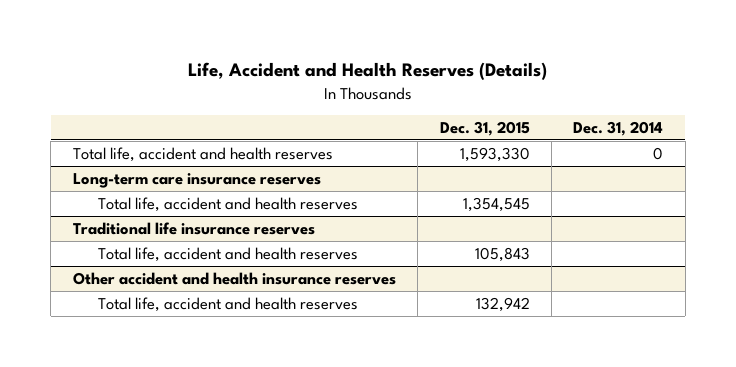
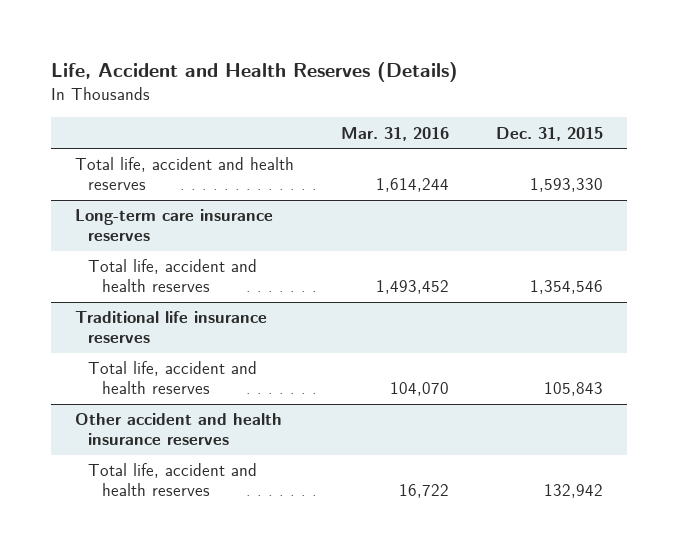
[573,121,664,137] Dec. 31, 2014 -> none
none -> [341,126,450,141] Mar. 31, 2016
[462,196,530,212] 1,354,545 -> [530,280,604,295] 1,354,546

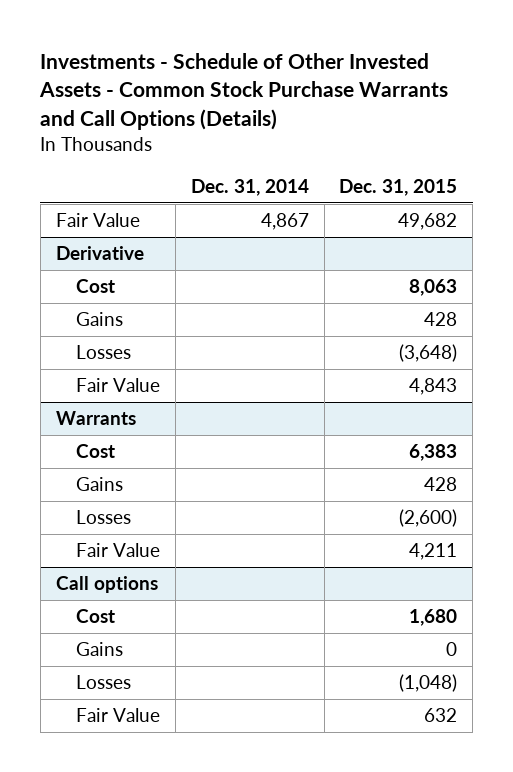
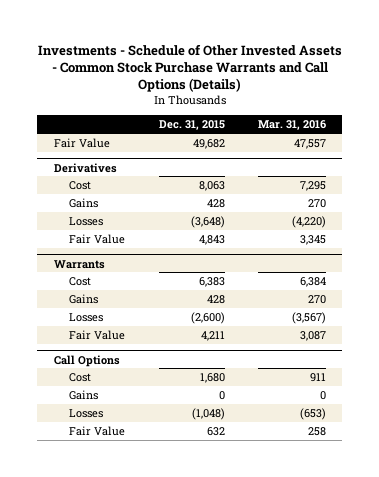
[190,178,309,196] Dec. 31, 2014 -> none
none -> [257,120,326,131] Mar. 31, 2016
[55,246,144,261] Derivative -> [53,162,117,173] Derivatives
[55,576,158,594] Call options -> [53,354,120,367] Call Options

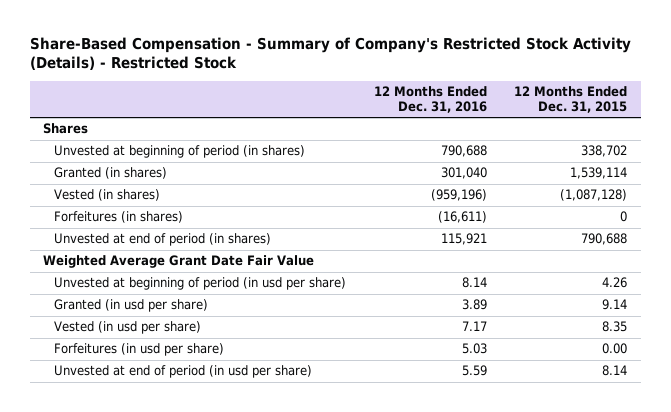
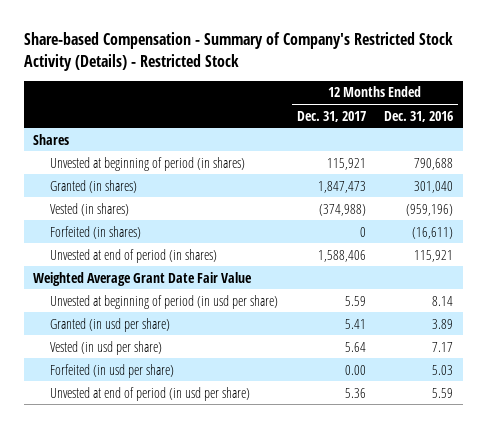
[29,36,631,71] Share-Based Compensation - Summary of Company's Restricted Stock Activity (Details) - Restricted Stock -> [23,32,453,71] Share-based Compensation - Summary of Company's Restricted Stock Activity (Details) - Restricted Stock
[514,86,628,114] 12 Months Ended Dec. 31, 2015 -> none
none -> [296,110,366,122] Dec. 31, 2017
[54,211,184,224] Forfeitures (in shares) -> [49,225,141,239] Forfeited (in shares)
[54,343,225,357] Forfeitures (in usd per share) -> [49,363,174,378] Forfeited (in usd per share)

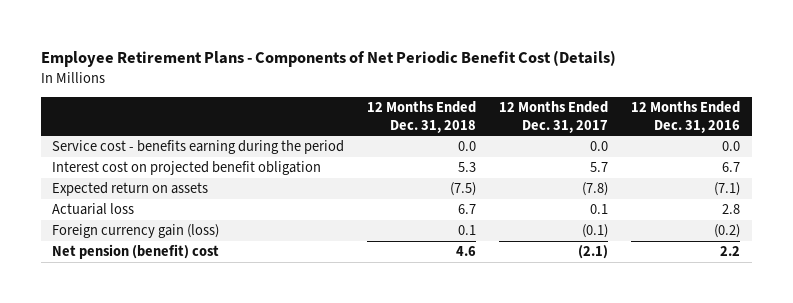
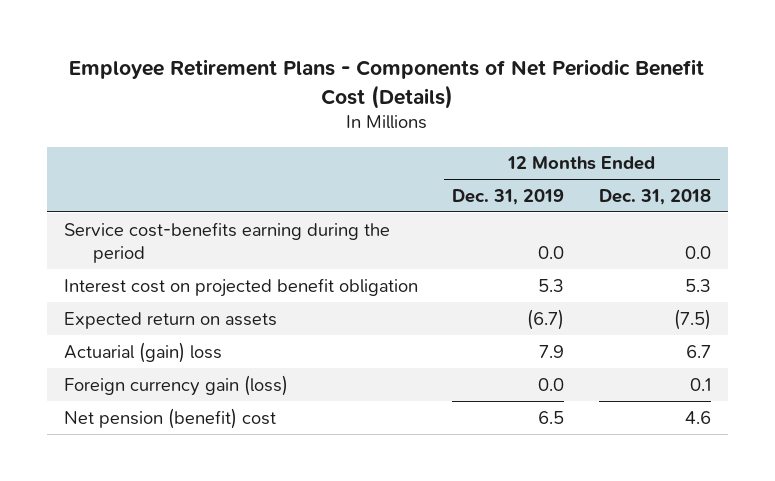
[499,101,609,133] 12 Months Ended Dec. 31, 2017 -> none
[631,101,741,133] 12 Months Ended Dec. 31, 2016 -> none
none -> [452,188,565,205] Dec. 31, 2019
[52,140,345,155] Service cost - benefits earning during the period -> [63,221,390,263] Service cost-benefits earning during the period
[52,203,135,216] Actuarial loss -> [63,341,222,363] Actuarial (gain) loss

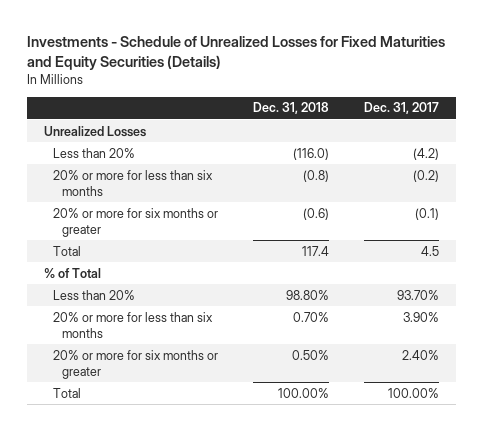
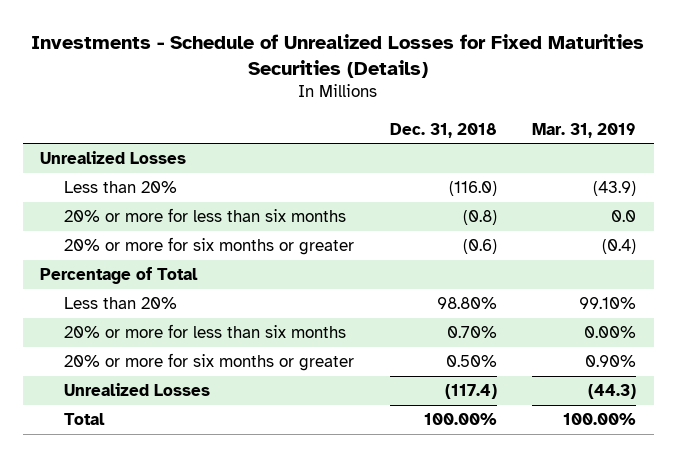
[27,35,446,70] Investments - Schedule of Unrealized Losses for Fixed Maturities and Equity Securities (Details) -> [31,33,645,78] Investments - Schedule of Unrealized Losses for Fixed Maturities Securities (Details)
[363,102,439,115] Dec. 31, 2017 -> none
none -> [532,122,637,138] Mar. 31, 2019
[53,245,82,256] Total -> none
[44,267,102,278] % of Total -> [40,267,199,285] Percentage of Total
none -> [64,383,211,397] Unrealized Losses

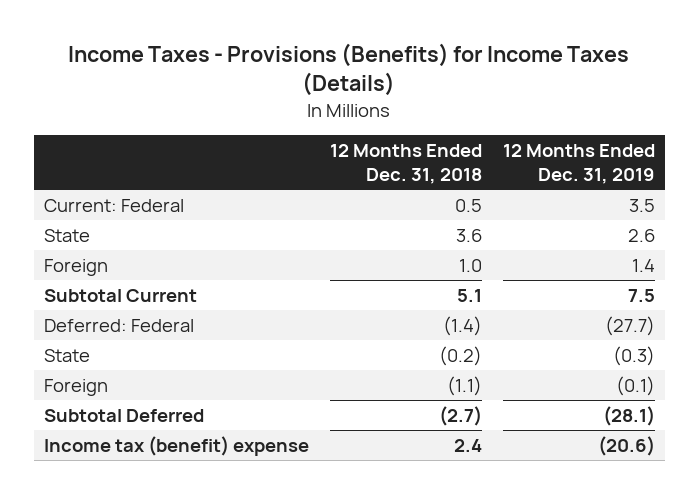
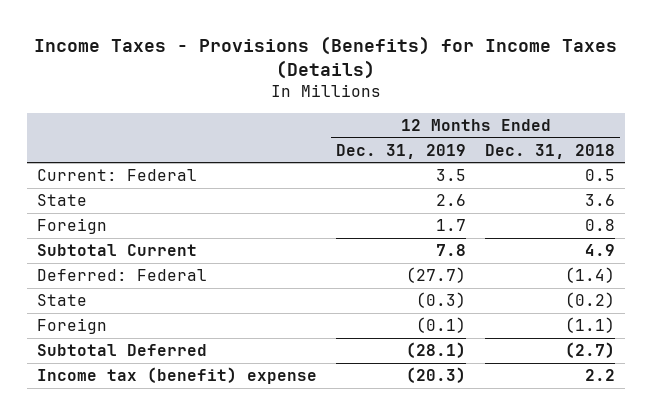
[458,258,482,272] 1.0 -> [585,219,616,232] 0.8
[631,258,655,272] 1.4 -> [435,219,466,232] 1.7
[456,288,482,302] 5.1 -> [585,244,616,257] 4.9
[627,288,655,302] 7.5 -> [435,244,466,257] 7.8
[453,438,482,452] 2.4 -> [585,369,616,382] 2.2
[597,435,655,456] (20.6) -> [405,367,466,384] (20.3)

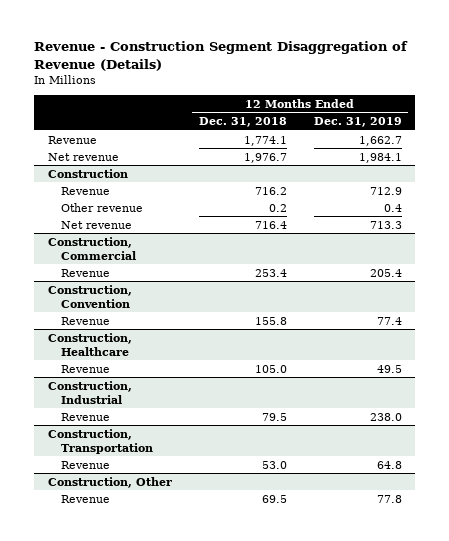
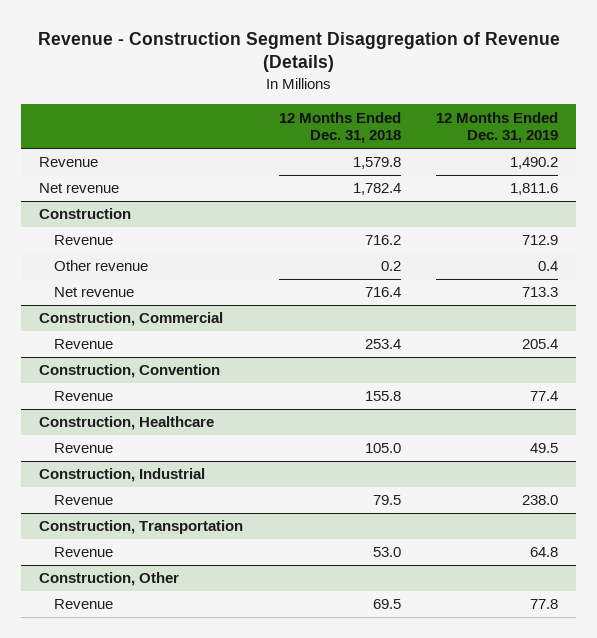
[243,135,287,146] 1,774.1 -> [352,157,401,170] 1,579.8
[358,135,402,146] 1,662.7 -> [510,157,559,170] 1,490.2
[243,152,287,163] 1,976.7 -> [352,183,401,196] 1,782.4
[358,152,402,163] 1,984.1 -> [510,183,559,196] 1,811.6

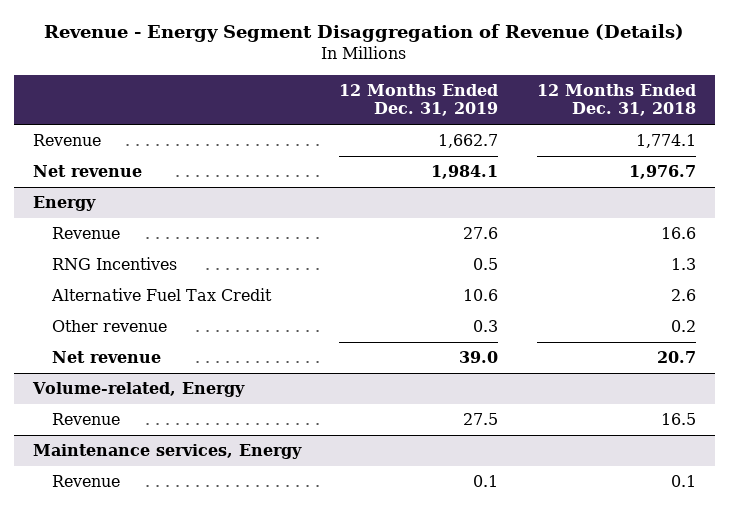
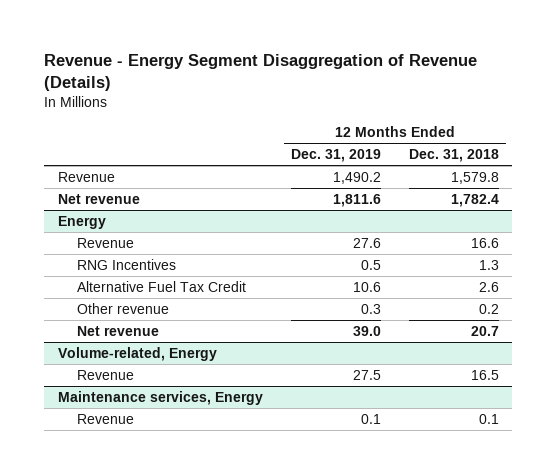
[438,133,499,148] 1,662.7 -> [332,171,381,184] 1,490.2
[635,133,696,148] 1,774.1 -> [450,171,499,184] 1,579.8
[431,164,499,179] 1,984.1 -> [332,193,381,207] 1,811.6
[628,164,696,179] 1,976.7 -> [450,193,499,207] 1,782.4

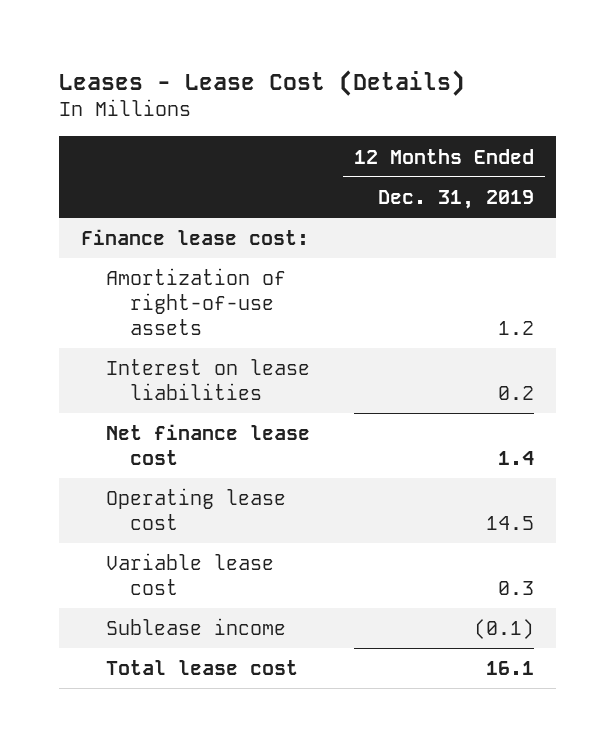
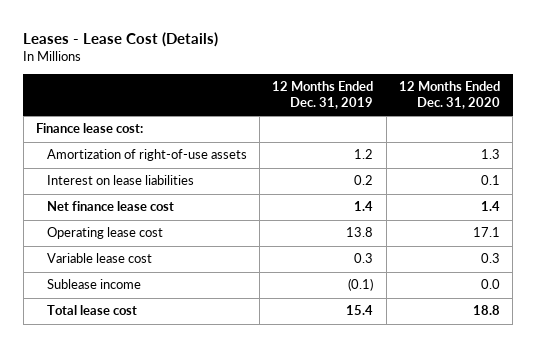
none -> [398,81,500,109] 12 Months Ended Dec. 31, 2020
[485,516,534,531] 14.5 -> [346,227,374,238] 13.8
[485,661,534,676] 16.1 -> [346,305,374,316] 15.4

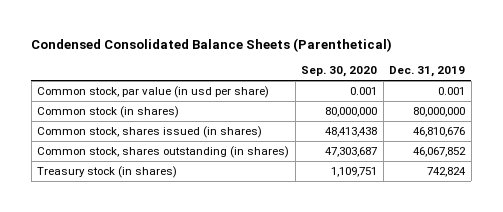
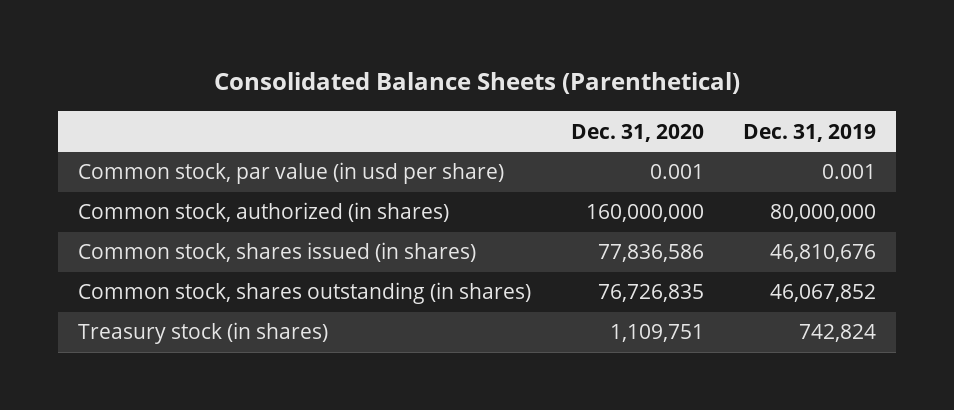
[31,38,393,53] Condensed Consolidated Balance Sheets (Parenthetical) -> [214,72,741,95] Consolidated Balance Sheets (Parenthetical)
[301,66,378,78] Sep. 30, 2020 -> none
none -> [570,123,704,142] Dec. 31, 2020
[37,105,180,118] Common stock (in shares) -> [78,202,450,223] Common stock, authorized (in shares)

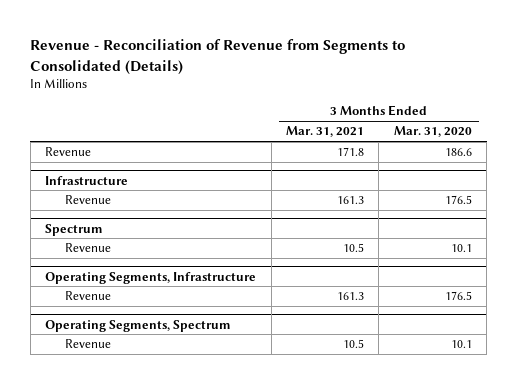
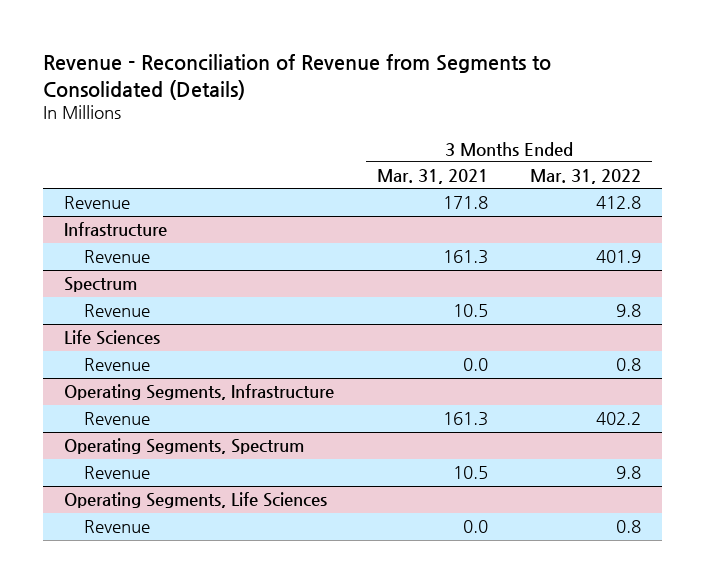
[393,126,472,138] Mar. 31, 2020 -> none
none -> [530,169,642,185] Mar. 31, 2022
none -> [64,330,161,346] Life Sciences
none -> [83,358,150,372] Revenue
none -> [64,492,328,509] Operating Segments, Life Sciences
none -> [83,520,150,534] Revenue

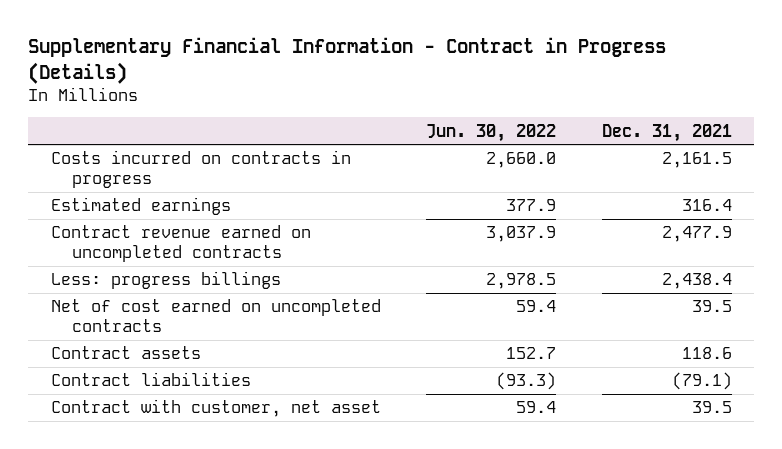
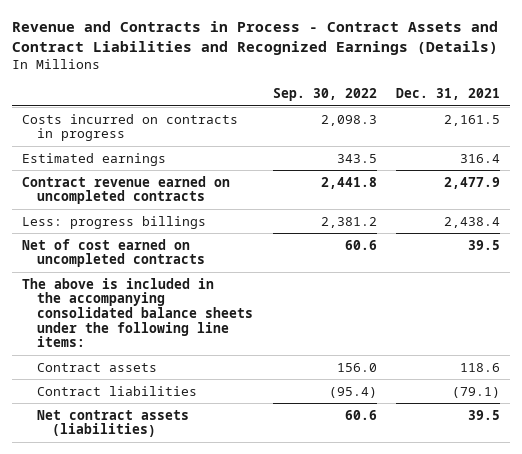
[27,37,666,84] Supplementary Financial Information - Contract in Progress (Details) -> [12,20,499,55] Revenue and Contracts in Process - Contract Assets and Contract Liabilities and Recognized Earnings (Details)
[426,123,557,142] Jun. 30, 2022 -> none
none -> [272,88,377,102] Sep. 30, 2022
none -> [21,277,254,348] The above is included in the accompanying consolidated balance sheets under the following line items:
[50,399,381,418] Contract with customer, net asset -> [37,409,190,438] Net contract assets (liabilities)

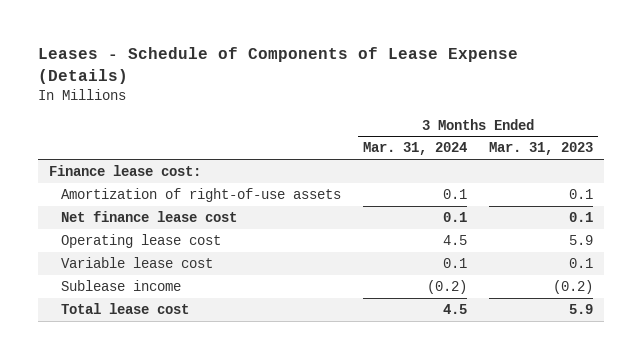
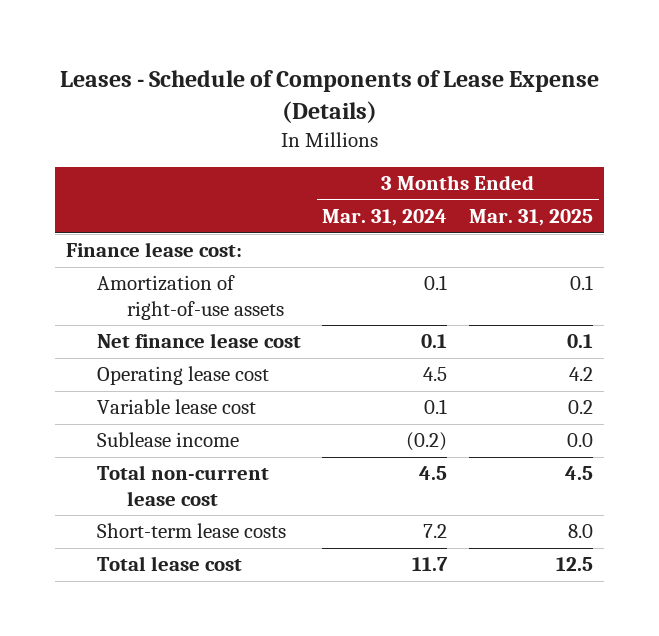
[488,142,593,156] Mar. 31, 2023 -> none
none -> [469,209,594,227] Mar. 31, 2025
none -> [96,465,269,506] Total non-current lease cost
none -> [96,523,286,539] Short-term lease costs
[443,303,468,314] 4.5 -> [412,557,449,572] 11.7

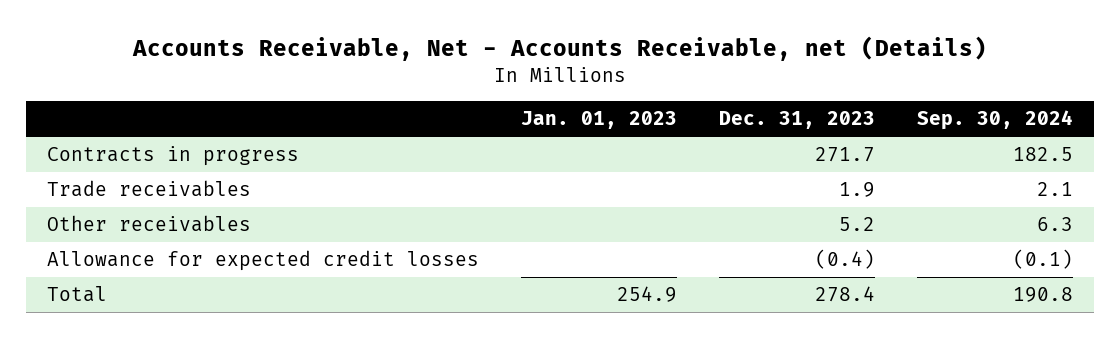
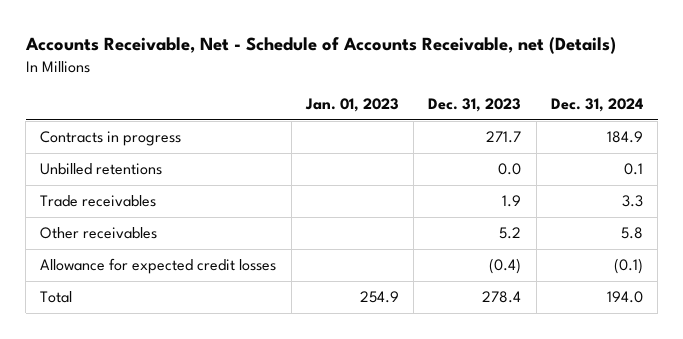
[132,35,988,61] Accounts Receivable, Net - Accounts Receivable, net (Details) -> [24,37,616,55] Accounts Receivable, Net - Schedule of Accounts Receivable, net (Details)
[917,110,1074,131] Sep. 30, 2024 -> none
none -> [551,98,644,113] Dec. 31, 2024
none -> [40,163,163,176] Unbilled retentions

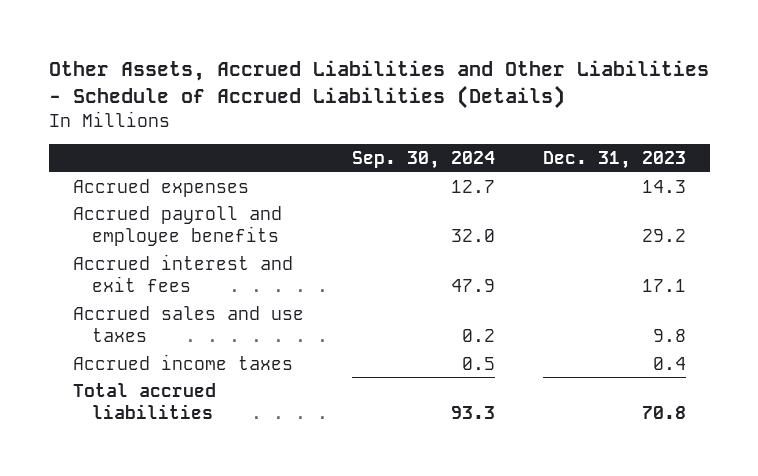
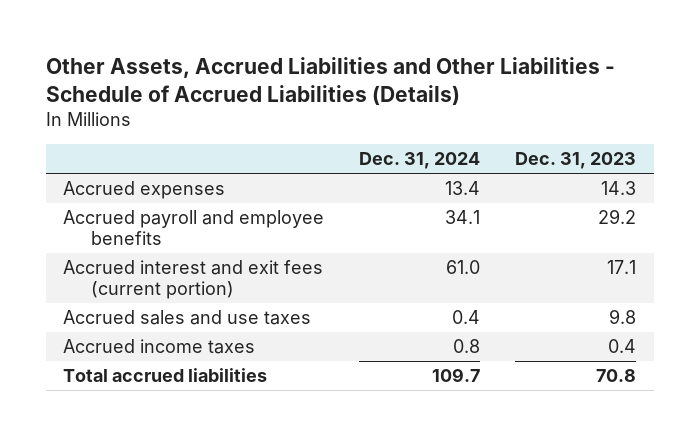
[351,151,495,170] Sep. 30, 2024 -> none
none -> [359,152,481,170] Dec. 31, 2024
[72,253,293,293] Accrued interest and exit fees -> [63,260,324,299] Accrued interest and exit fees (current portion)

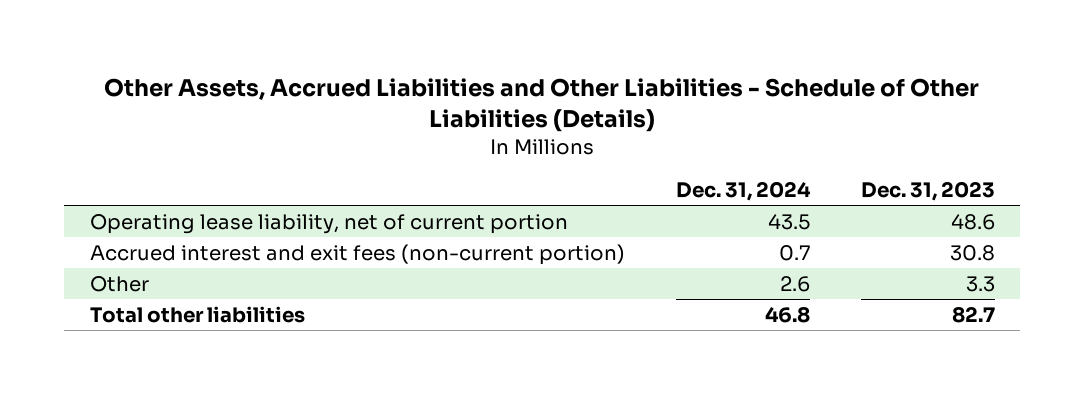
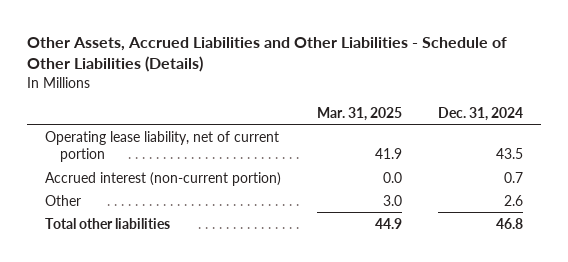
[860,181,995,202] Dec. 31, 2023 -> none
none -> [316,106,402,121] Mar. 31, 2025
[89,243,625,265] Accrued interest and exit fees (non-current portion) -> [45,171,282,186] Accrued interest (non-current portion)

